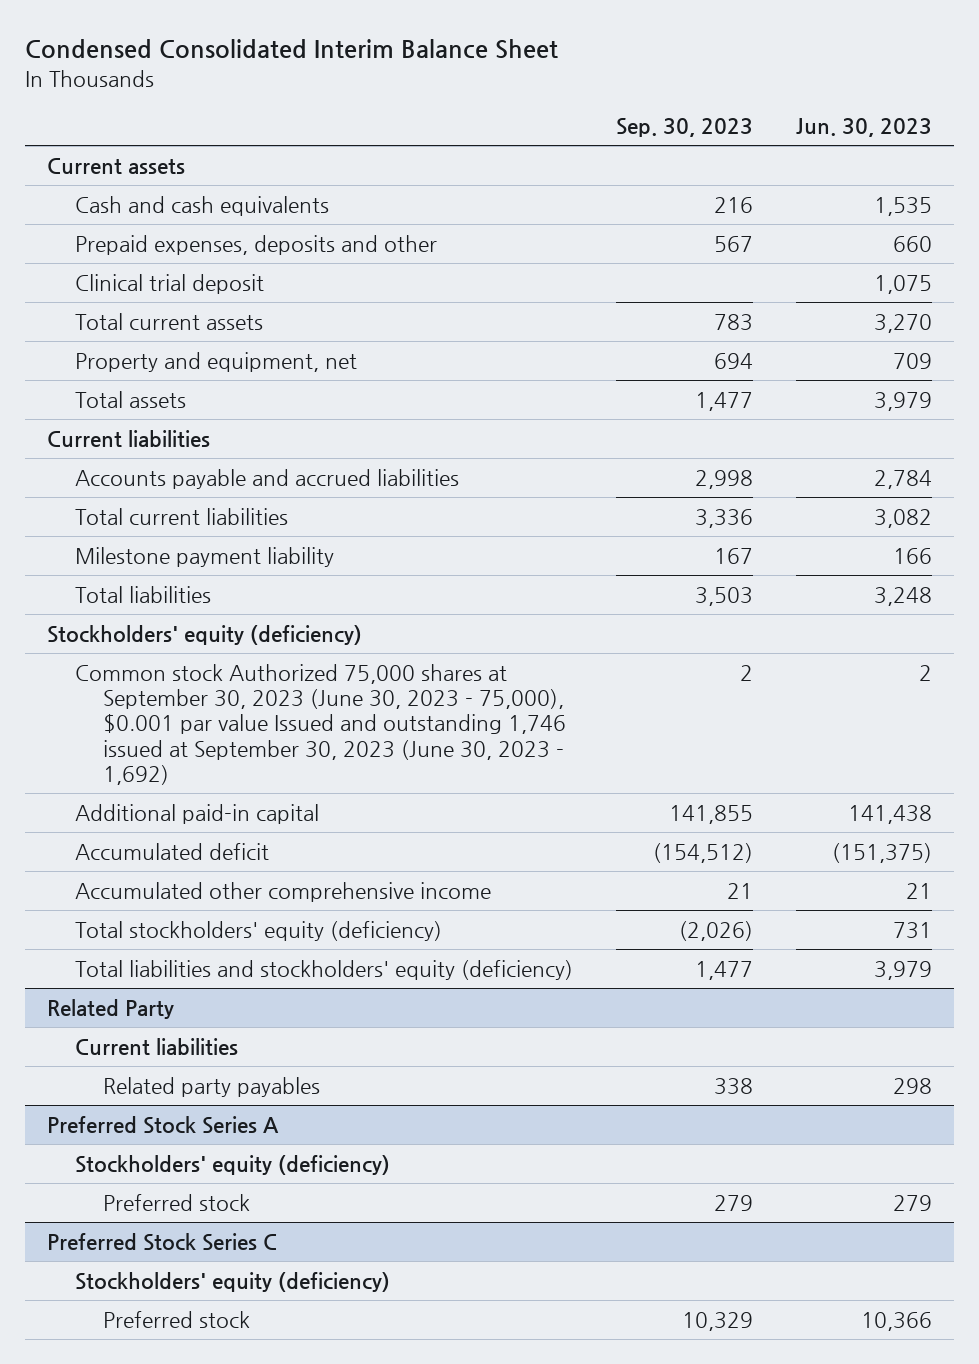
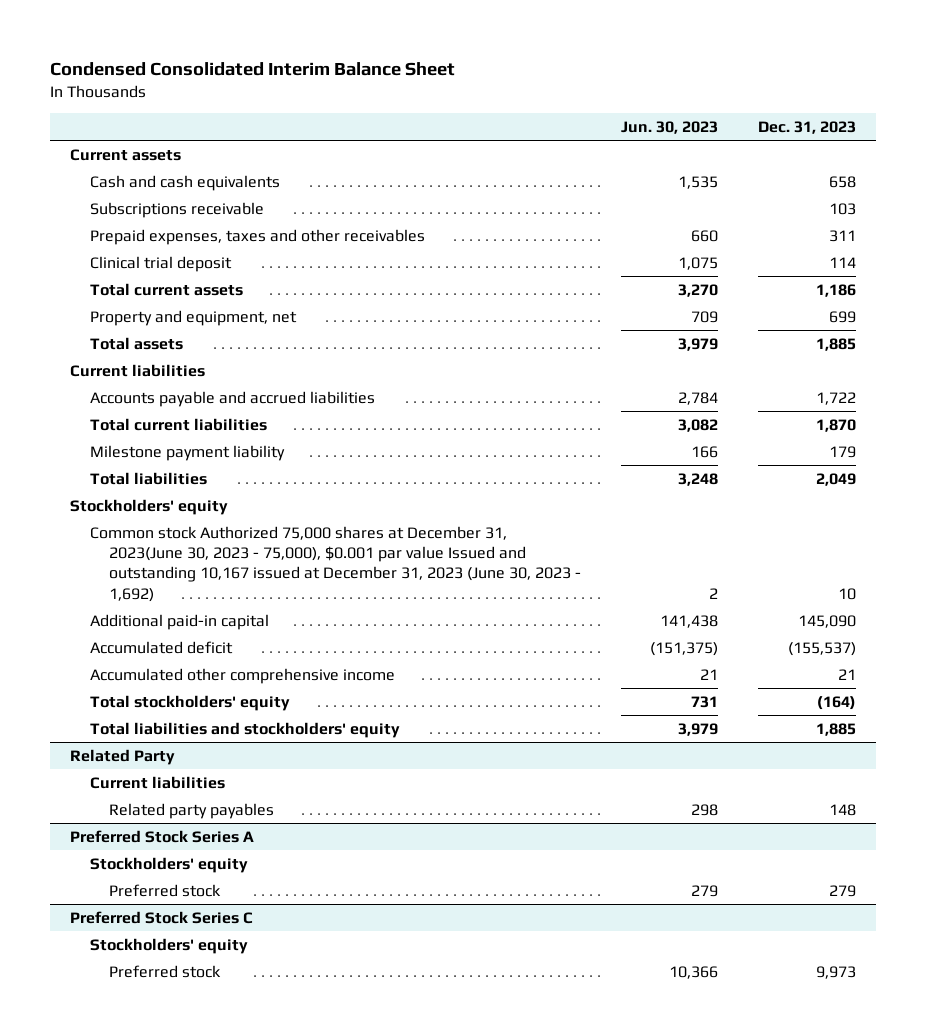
[616,118,754,138] Sep. 30, 2023 -> none
none -> [758,120,857,134] Dec. 31, 2023
none -> [89,201,264,218] Subscriptions receivable
[74,234,437,255] Prepaid expenses, deposits and other -> [89,228,425,245] Prepaid expenses, taxes and other receivables
[46,624,362,645] Stockholders' equity (deficiency) -> [70,498,229,515] Stockholders' equity
[74,663,566,785] Common stock Authorized 75,000 shares at September 30, 2023 (June 30, 2023 - 75,000), $0.001 par value Issued and outstanding 1,746 issued at September 30, 2023 (June 30, 2023 - 1,692) -> [89,525,581,602] Common stock Authorized 75,000 shares at December 31, 2023(June 30, 2023 - 75,000), $0.001 par value Issued and outstanding 10,167 issued at December 31, 2023 (June 30, 2023 - 1,692)
[74,920,442,941] Total stockholders' equity (deficiency) -> [89,694,290,711] Total stockholders' equity
[74,959,573,980] Total liabilities and stockholders' equity (deficiency) -> [89,721,400,738] Total liabilities and stockholders' equity
[74,1154,390,1175] Stockholders' equity (deficiency) -> [89,856,248,873] Stockholders' equity
[74,1271,390,1292] Stockholders' equity (deficiency) -> [89,937,248,954] Stockholders' equity

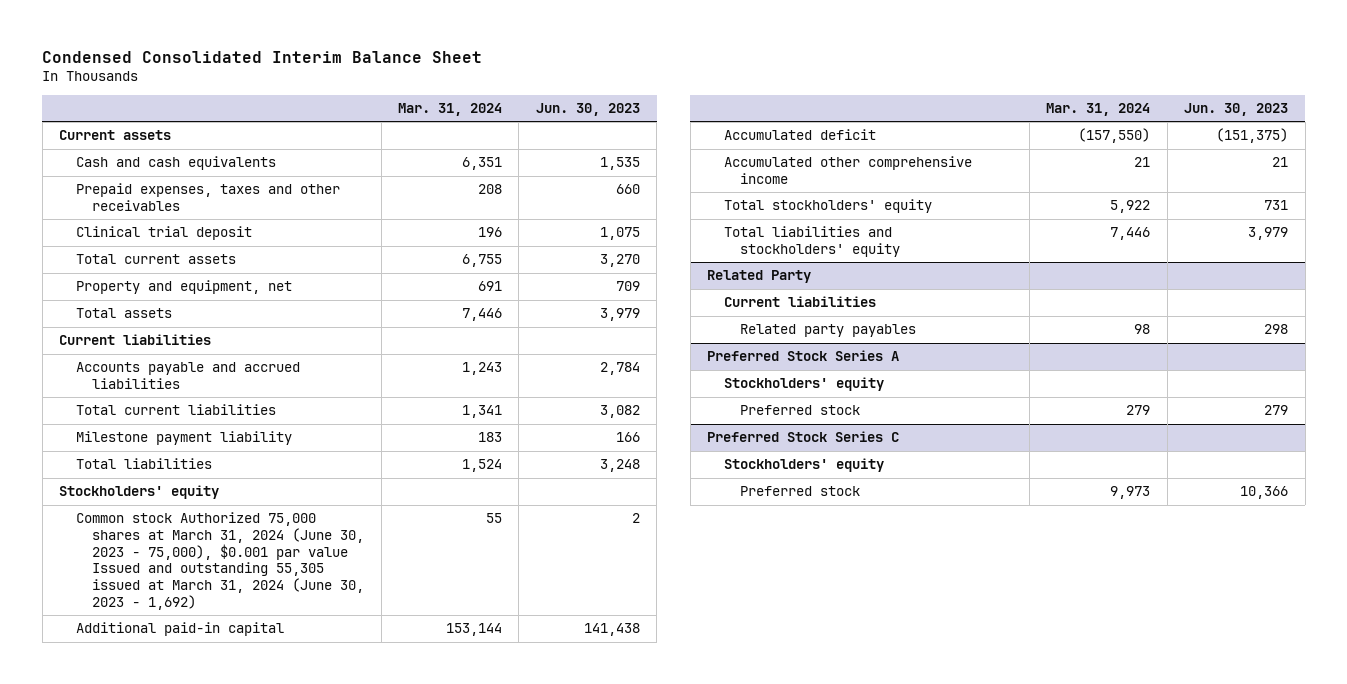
[758,120,857,134] Dec. 31, 2023 -> none
none -> [397,102,502,116] Mar. 31, 2024
[89,201,264,218] Subscriptions receivable -> none
[89,525,581,602] Common stock Authorized 75,000 shares at December 31, 2023(June 30, 2023 - 75,000), $0.001 par value Issued and outstanding 10,167 issued at December 31, 2023 (June 30, 2023 - 1,692) -> [75,512,365,610] Common stock Authorized 75,000 shares at March 31, 2024 (June 30, 2023 - 75,000), $0.001 par value Issued and outstanding 55,305 issued at March 31, 2024 (June 30, 2023 - 1,692)

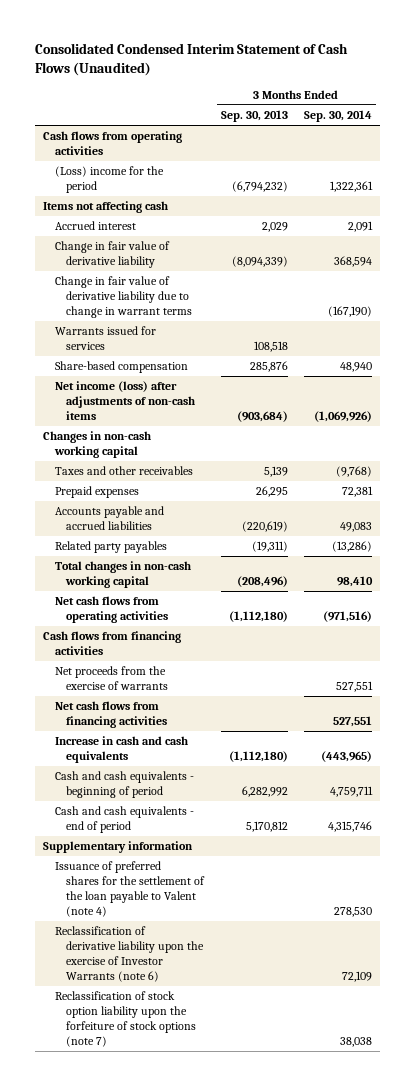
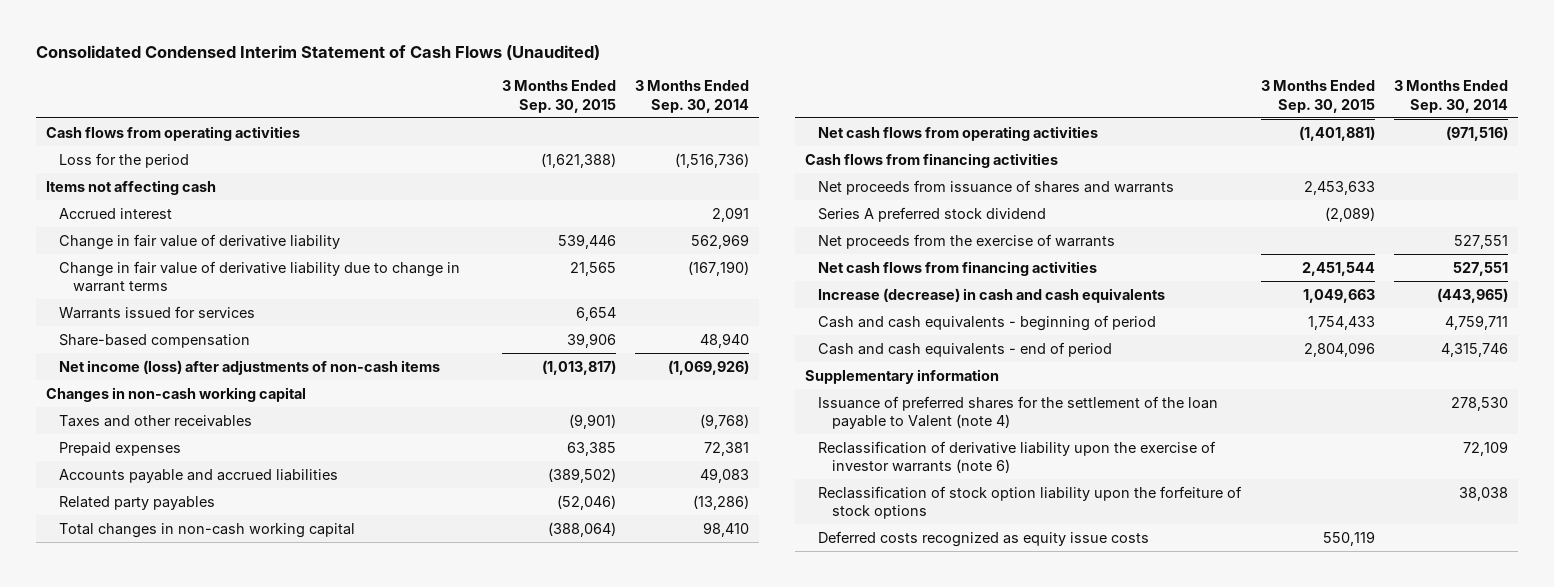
[220,110,288,123] Sep. 30, 2013 -> none
none -> [501,80,616,113] 3 Months Ended Sep. 30, 2015
[54,166,164,194] (Loss) income for the period -> [59,152,190,168] Loss for the period
[329,181,373,193] 1,322,361 -> [675,152,750,168] (1,516,736)
[333,256,372,268] 368,594 -> [691,233,750,249] 562,969
none -> [818,179,1175,195] Net proceeds from issuance of shares and warrants
none -> [818,206,1047,222] Series A preferred stock dividend
[54,736,188,764] Increase in cash and cash equivalents -> [818,287,1166,303] Increase (decrease) in cash and cash equivalents
[54,926,205,983] Reclassification of derivative liability upon the exercise of Investor Warrants (note 6) -> [818,440,1217,474] Reclassification of derivative liability upon the exercise of investor warrants (note 6)
[54,991,197,1048] Reclassification of stock option liability upon the forfeiture of stock options (note 7) -> [818,485,1243,520] Reclassification of stock option liability upon the forfeiture of stock options
none -> [818,530,1150,547] Deferred costs recognized as equity issue costs

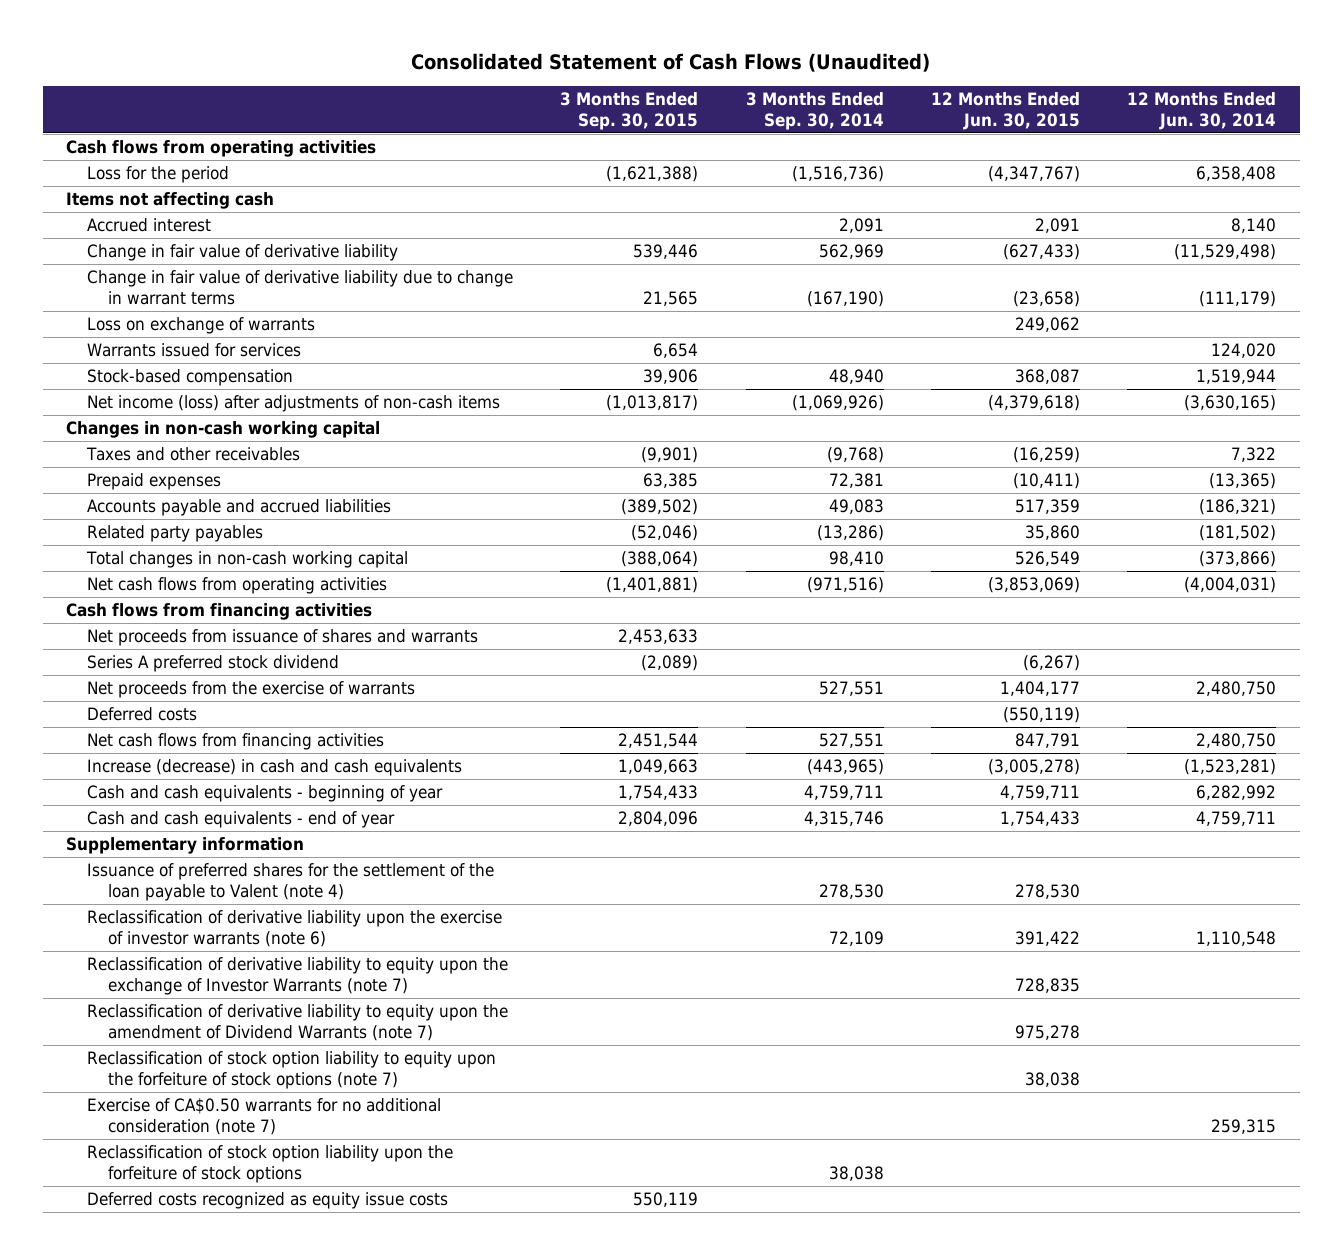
[35,45,600,61] Consolidated Condensed Interim Statement of Cash Flows (Unaudited) -> [411,52,931,72] Consolidated Statement of Cash Flows (Unaudited)
none -> [931,91,1081,131] 12 Months Ended Jun. 30, 2015
none -> [1127,91,1277,131] 12 Months Ended Jun. 30, 2014
none -> [87,317,316,335] Loss on exchange of warrants
[59,333,251,348] Share-based compensation -> [87,369,294,387] Stock-based compensation
none -> [87,707,198,722] Deferred costs
[818,314,1157,331] Cash and cash equivalents - beginning of period -> [87,785,444,803] Cash and cash equivalents - beginning of year
[818,341,1113,357] Cash and cash equivalents - end of period -> [87,811,396,829] Cash and cash equivalents - end of year
none -> [87,957,509,996] Reclassification of derivative liability to equity upon the exchange of Investor Warrants (note 7)
none -> [87,1004,509,1042] Reclassification of derivative liability to equity upon the amendment of Dividend Warrants (note 7)
none -> [87,1051,497,1090] Reclassification of stock option liability to equity upon the forfeiture of stock options (note 7)
none -> [87,1098,442,1136] Exercise of CA$0.50 warrants for no additional consideration (note 7)

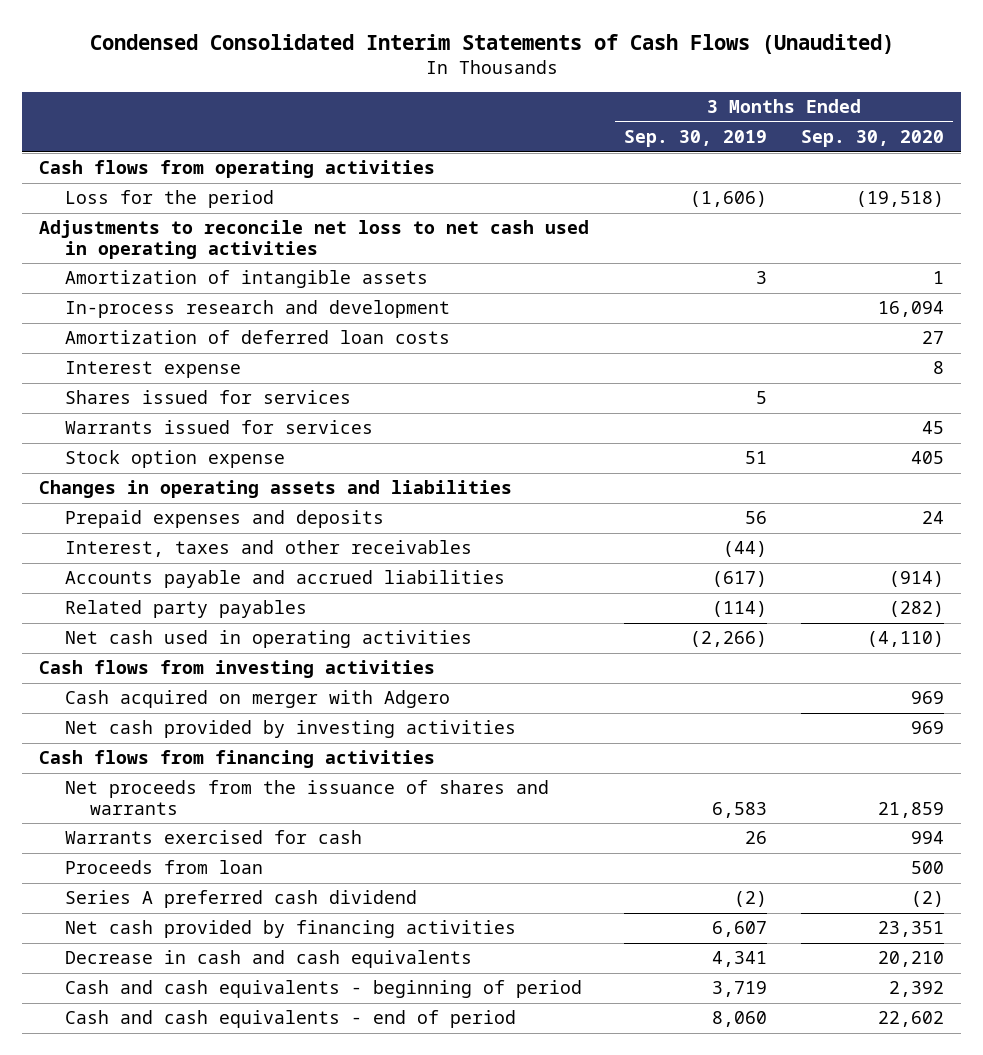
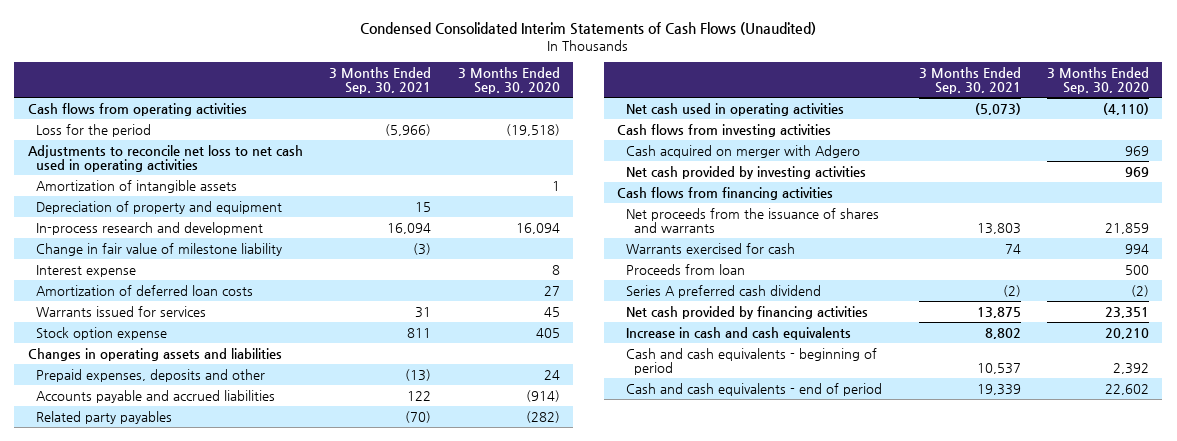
[623,130,767,148] Sep. 30, 2019 -> none
none -> [329,66,432,95] 3 Months Ended Sep. 30, 2021
none -> [36,200,283,214] Depreciation of property and equipment
none -> [36,242,283,256] Change in fair value of milestone liability
[64,390,351,405] Shares issued for services -> none
[64,330,450,345] Amortization of deferred loan costs -> [36,284,254,296] Amortization of deferred loan costs
[64,540,472,558] Interest, taxes and other receivables -> none
[64,510,384,529] Prepaid expenses and deposits -> [36,368,266,382] Prepaid expenses, deposits and other
[64,950,472,969] Decrease in cash and cash equivalents -> [625,326,851,340] Increase in cash and cash equivalents

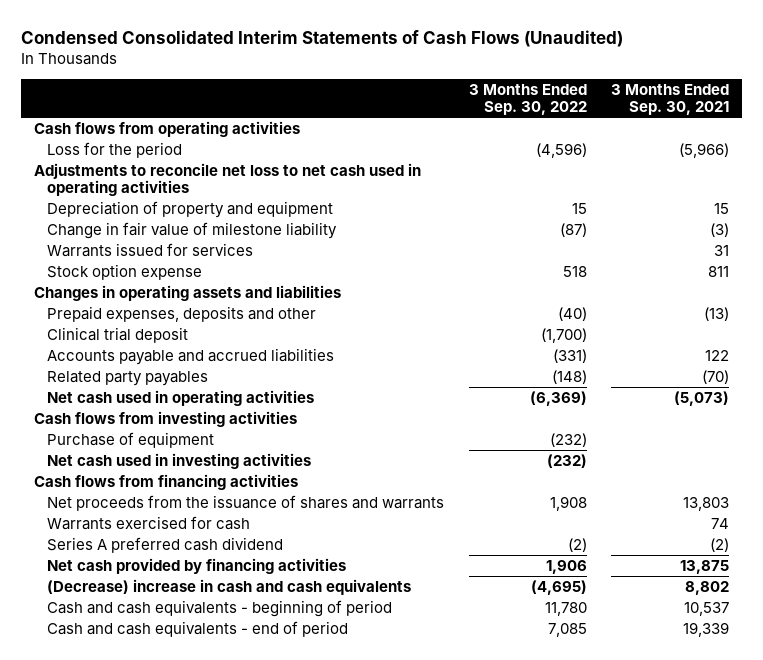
[457,66,560,95] 3 Months Ended Sep. 30, 2020 -> none
none -> [468,84,587,116] 3 Months Ended Sep. 30, 2022
[36,179,238,193] Amortization of intangible assets -> none
[36,221,264,235] In-process research and development -> none
[36,264,137,277] Interest expense -> none
[36,284,254,296] Amortization of deferred loan costs -> none
none -> [46,326,188,343] Clinical trial deposit
[625,144,860,158] Cash acquired on merger with Adgero -> none
none -> [46,431,214,448] Purchase of equipment
[625,165,866,179] Net cash provided by investing activities -> [46,452,311,469] Net cash used in investing activities
[625,263,745,275] Proceeds from loan -> none
[625,326,851,340] Increase in cash and cash equivalents -> [46,578,411,595] (Decrease) increase in cash and cash equivalents

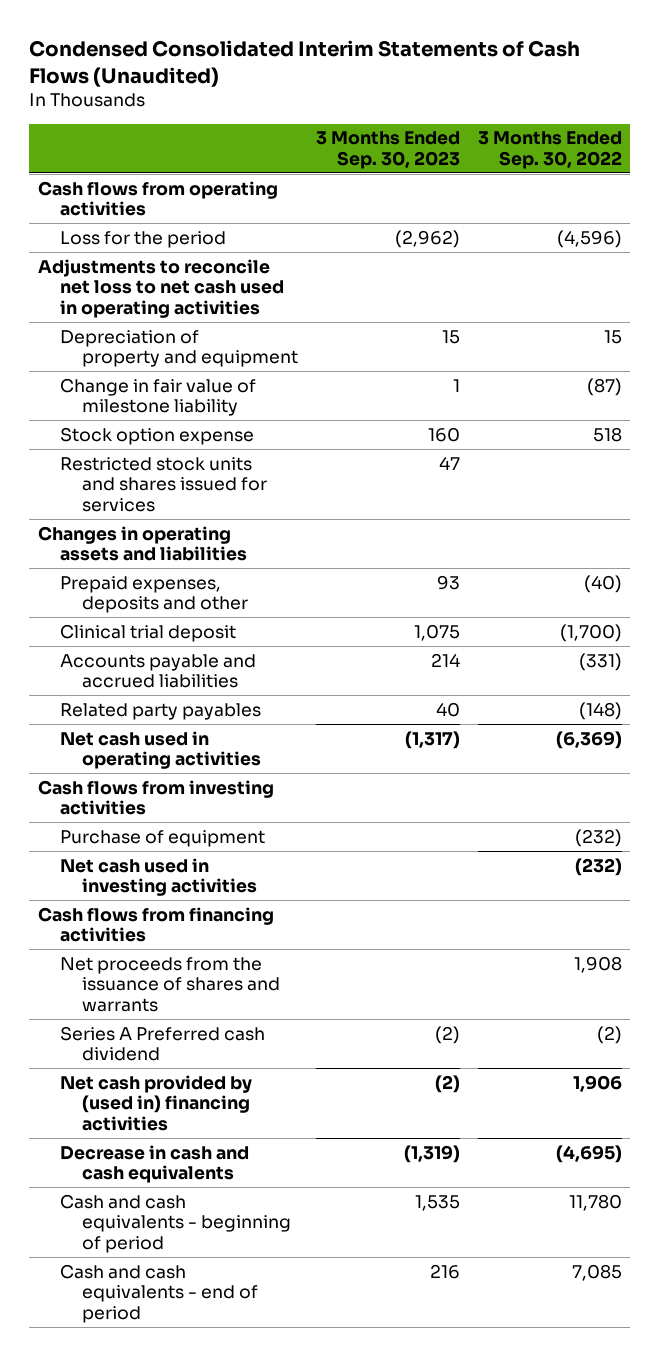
[611,84,730,116] 3 Months Ended Sep. 30, 2021 -> none
none -> [315,131,460,169] 3 Months Ended Sep. 30, 2023
[46,242,253,257] Warrants issued for services -> none
none -> [60,456,268,512] Restricted stock units and shares issued for services
[46,515,250,530] Warrants exercised for cash -> none
[46,536,283,553] Series A preferred cash dividend -> [60,1025,266,1062] Series A Preferred cash dividend
[46,557,346,574] Net cash provided by financing activities -> [60,1074,253,1131] Net cash provided by (used in) financing activities
[46,578,411,595] (Decrease) increase in cash and cash equivalents -> [60,1144,250,1184] Decrease in cash and cash equivalents

